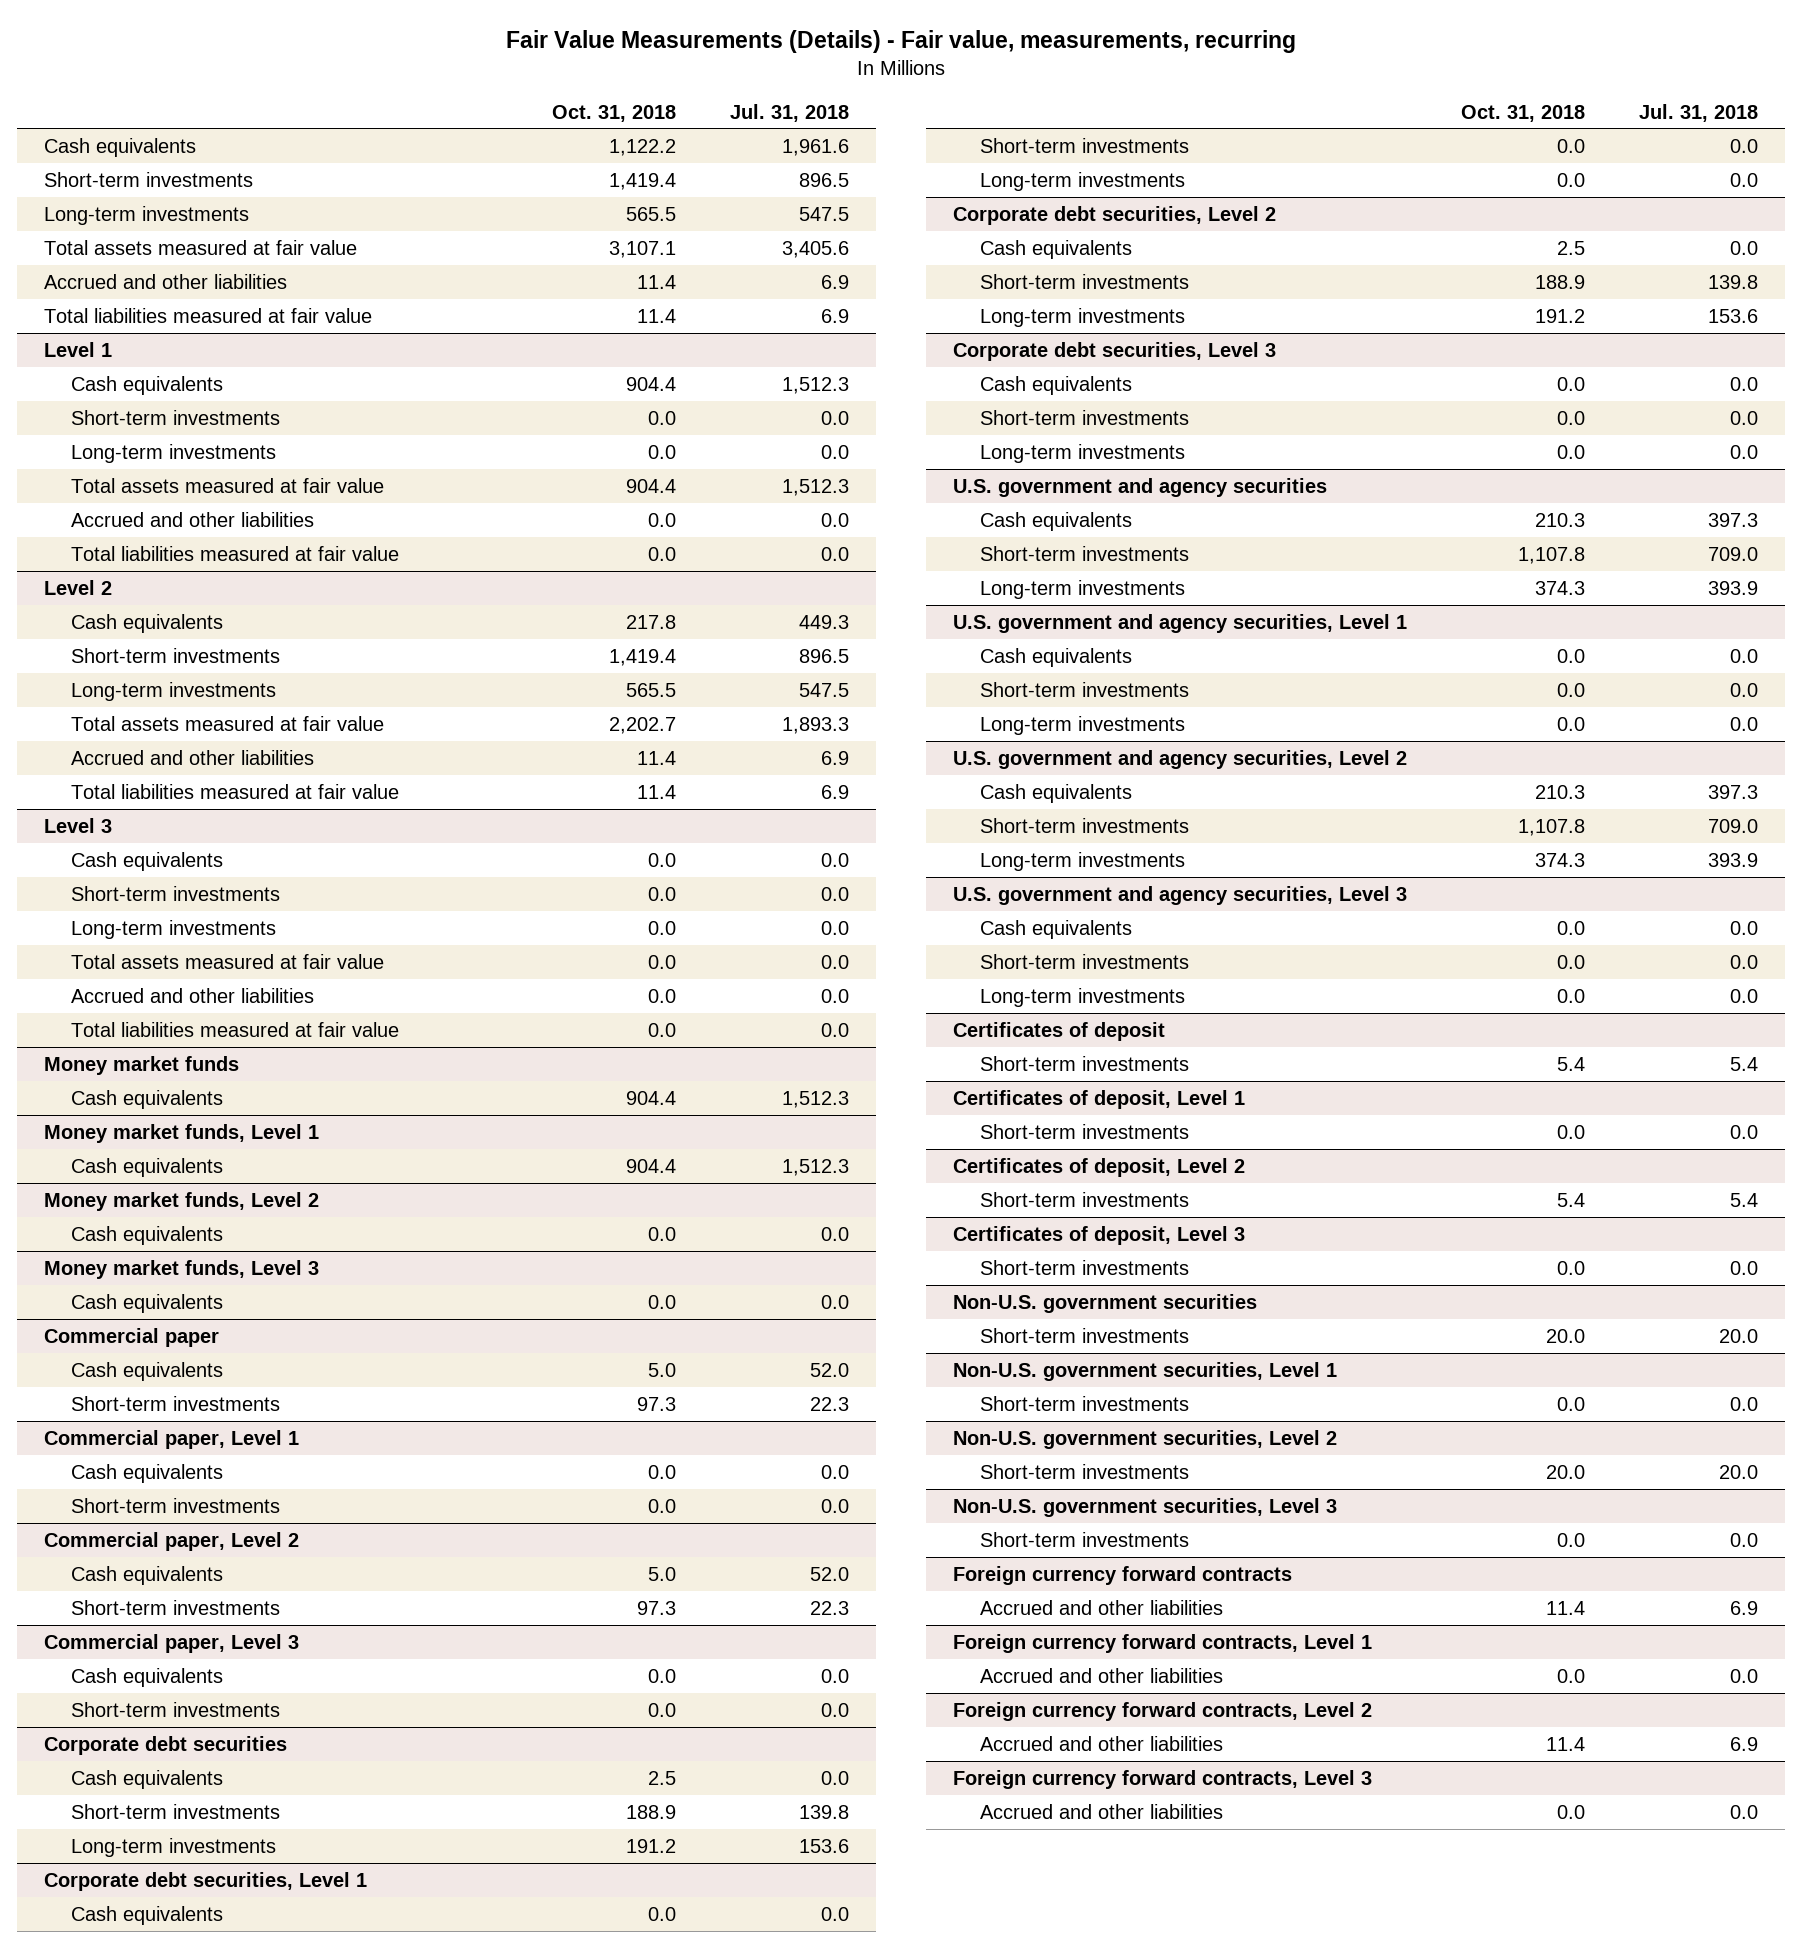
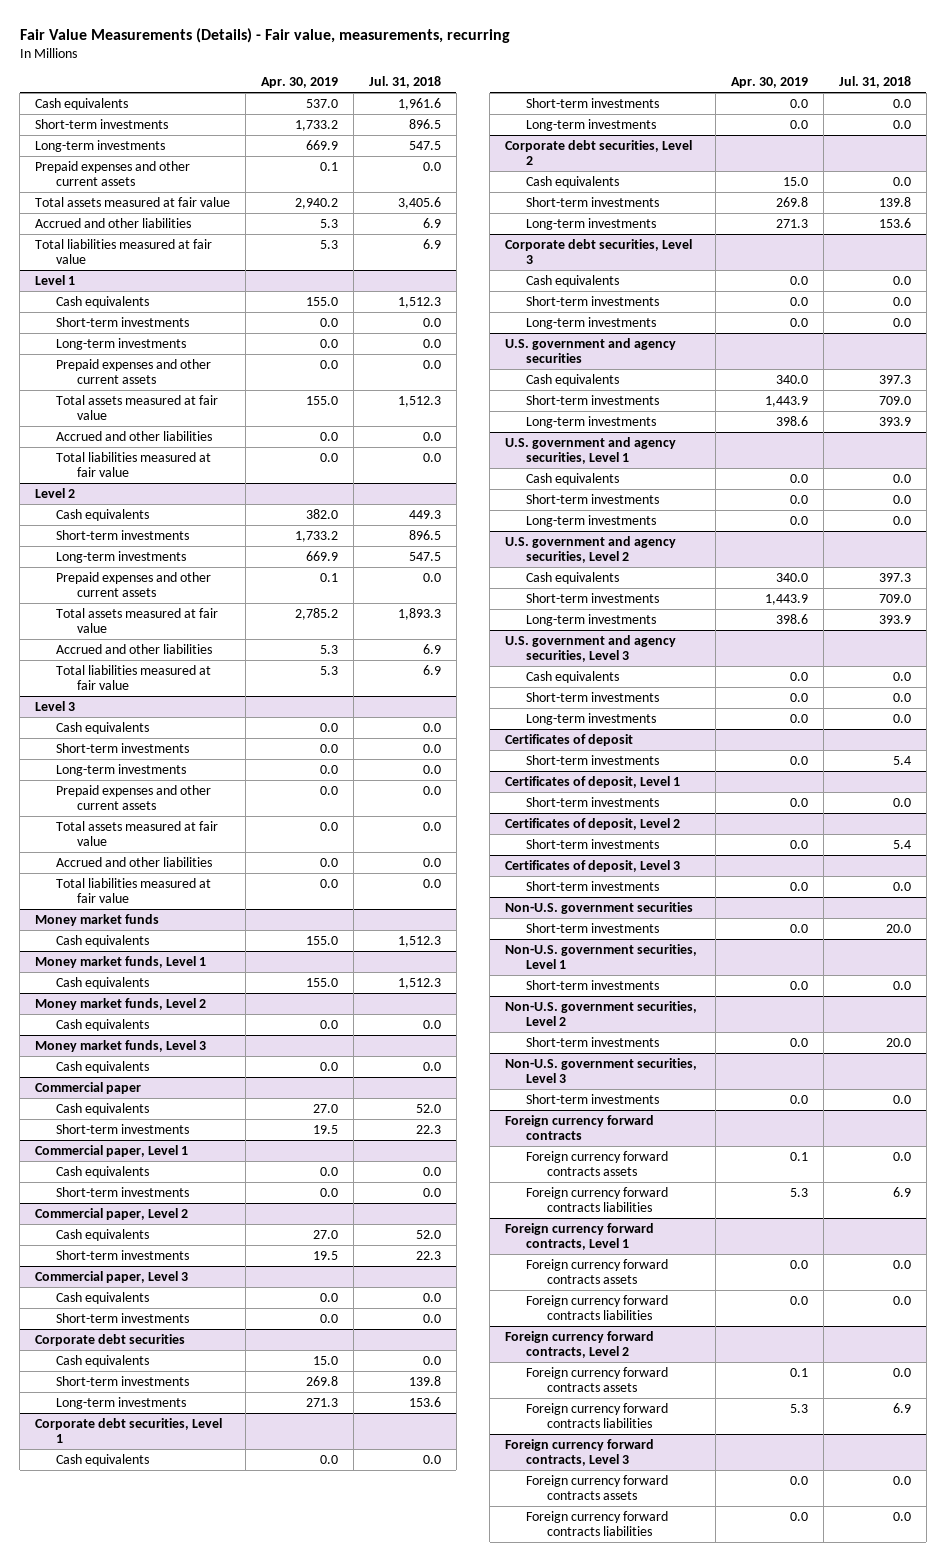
[552,104,677,122] Oct. 31, 2018 -> none
none -> [260,77,338,89] Apr. 30, 2019
none -> [35,160,191,187] Prepaid expenses and other current assets
none -> [56,358,212,385] Prepaid expenses and other current assets
none -> [56,571,212,598] Prepaid expenses and other current assets
none -> [56,784,212,811] Prepaid expenses and other current assets
[980,1599,1224,1615] Accrued and other liabilities -> none
none -> [526,1150,669,1177] Foreign currency forward contracts assets
none -> [526,1186,669,1213] Foreign currency forward contracts liabilities
[980,1667,1224,1683] Accrued and other liabilities -> none
none -> [526,1258,669,1285] Foreign currency forward contracts assets
none -> [526,1294,669,1321] Foreign currency forward contracts liabilities
[980,1735,1224,1751] Accrued and other liabilities -> none
none -> [526,1366,669,1393] Foreign currency forward contracts assets
none -> [526,1402,669,1429] Foreign currency forward contracts liabilities
[980,1803,1224,1819] Accrued and other liabilities -> none
none -> [526,1474,669,1501] Foreign currency forward contracts assets
none -> [526,1510,669,1537] Foreign currency forward contracts liabilities

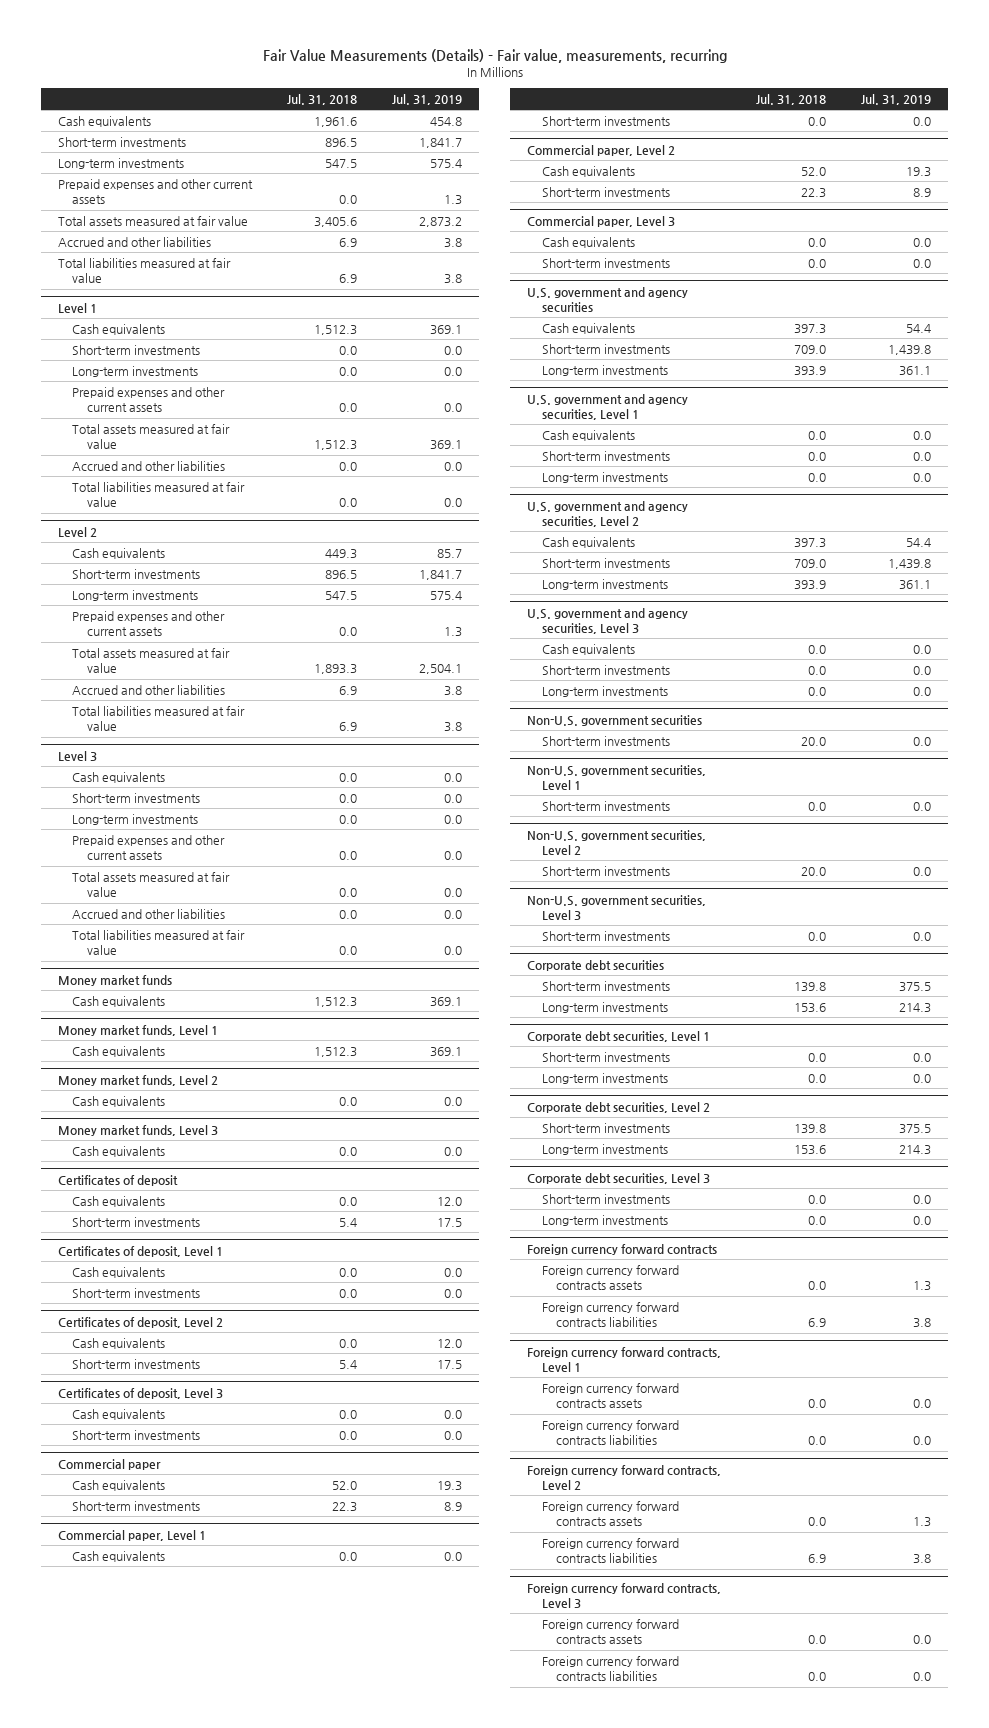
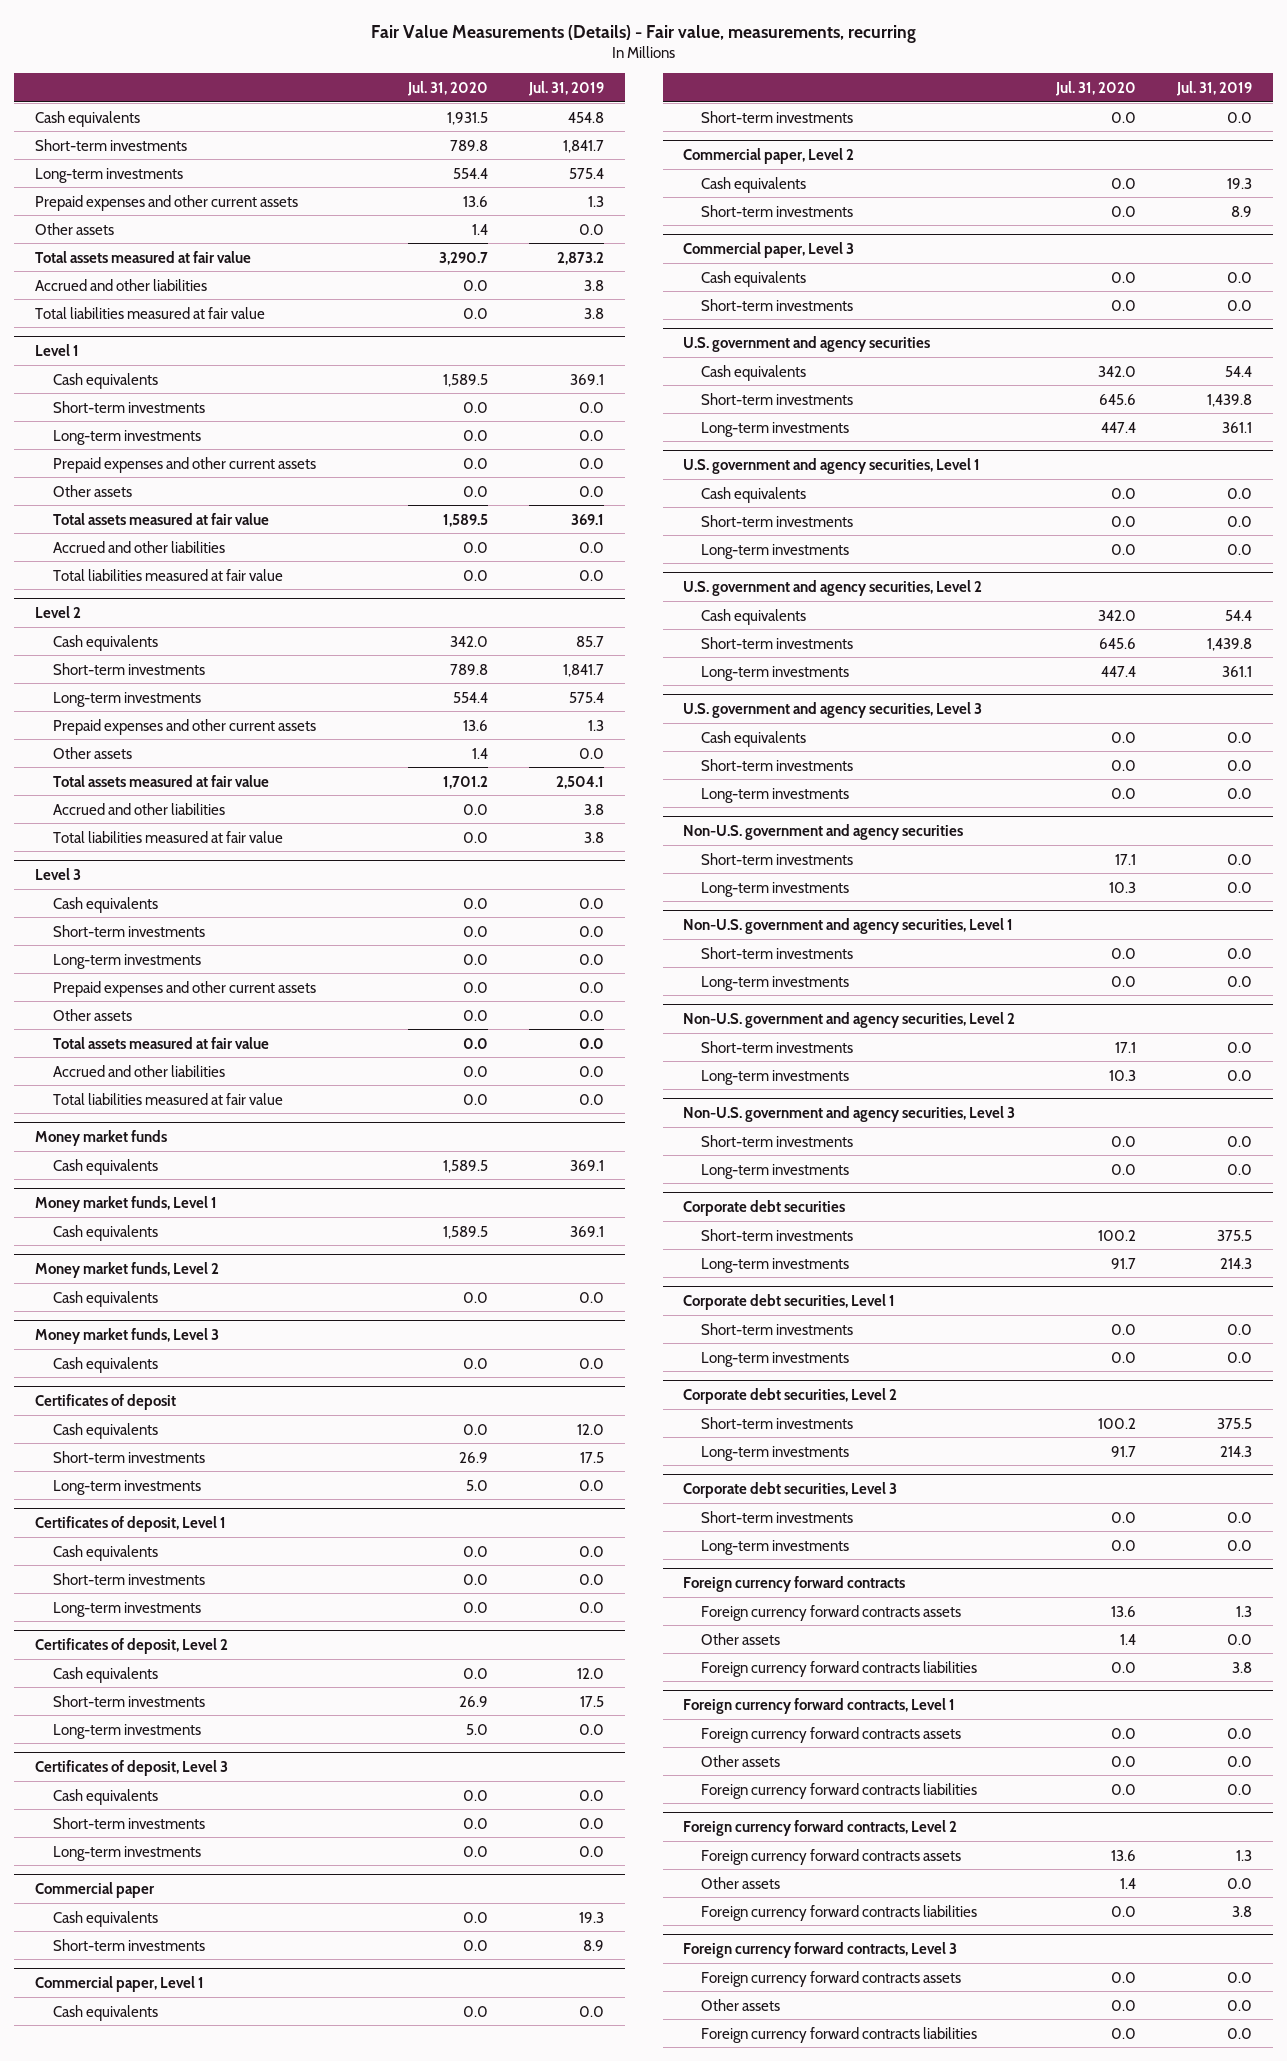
[287,94,358,106] Jul. 31, 2018 -> none
none -> [406,80,488,96] Jul. 31, 2020
none -> [34,222,114,235] Other assets
none -> [52,484,132,497] Other assets
none -> [52,746,132,759] Other assets
none -> [52,1008,132,1021] Other assets
none -> [52,1479,201,1495] Long-term investments
none -> [52,1601,201,1617] Long-term investments
none -> [52,1723,201,1739] Long-term investments
none -> [52,1845,201,1861] Long-term investments
[527,714,703,726] Non-U.S. government securities -> [683,824,964,841] Non-U.S. government and agency securities
none -> [700,881,849,897] Long-term investments
[527,764,707,791] Non-U.S. government securities, Level 1 -> [683,918,1014,935] Non-U.S. government and agency securities, Level 1
none -> [700,975,849,991] Long-term investments
[527,829,707,856] Non-U.S. government securities, Level 2 -> [683,1012,1016,1029] Non-U.S. government and agency securities, Level 2
none -> [700,1069,849,1085] Long-term investments
[527,894,707,921] Non-U.S. government securities, Level 3 -> [683,1106,1016,1123] Non-U.S. government and agency securities, Level 3
none -> [700,1163,849,1179] Long-term investments
none -> [700,1632,780,1645] Other assets
none -> [700,1754,780,1767] Other assets
none -> [700,1876,780,1889] Other assets
none -> [700,1998,780,2011] Other assets

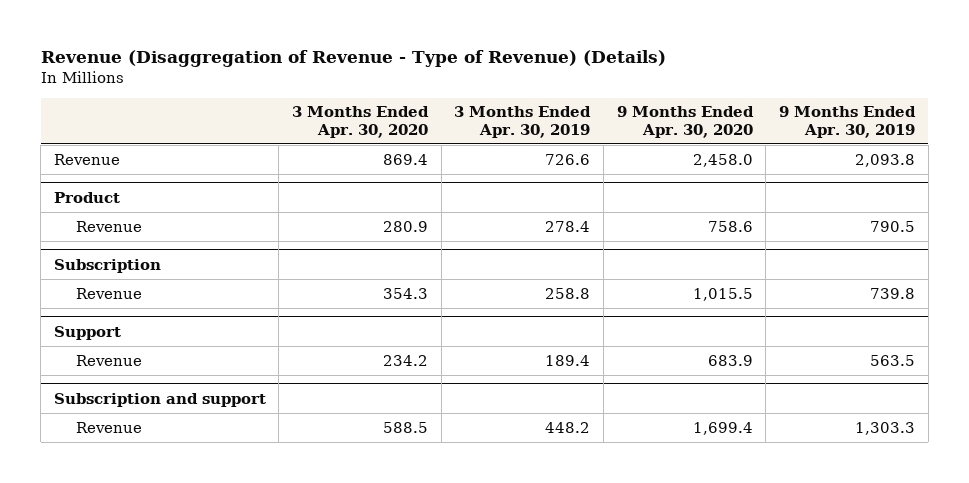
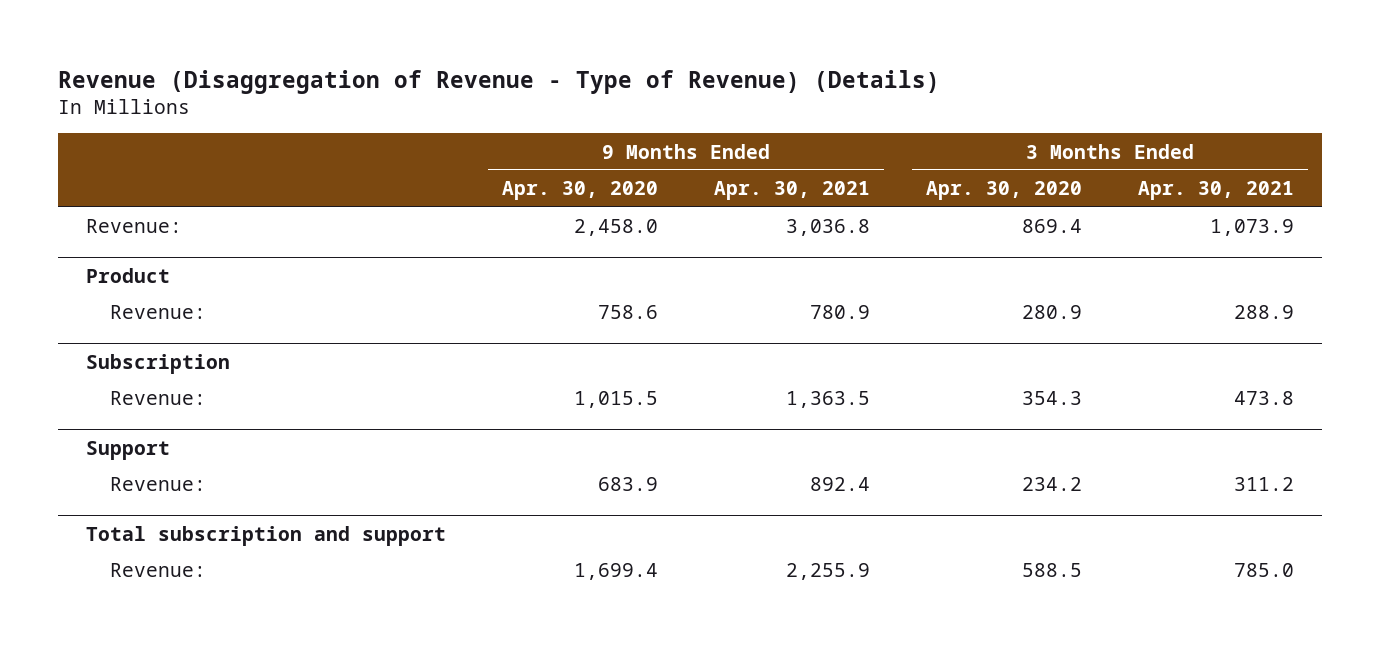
[454,106,592,138] 3 Months Ended Apr. 30, 2019 -> none
[779,106,917,138] 9 Months Ended Apr. 30, 2019 -> none
none -> [714,181,871,201] Apr. 30, 2021
none -> [1138,181,1295,201] Apr. 30, 2021
[53,153,120,165] Revenue -> [85,219,182,234] Revenue:
[75,220,142,232] Revenue -> [110,305,207,320] Revenue:
[75,287,142,299] Revenue -> [110,391,207,406] Revenue:
[75,354,142,366] Revenue -> [110,477,207,492] Revenue:
[53,392,266,407] Subscription and support -> [85,525,446,546] Total subscription and support
[75,421,142,433] Revenue -> [110,563,207,578] Revenue:

